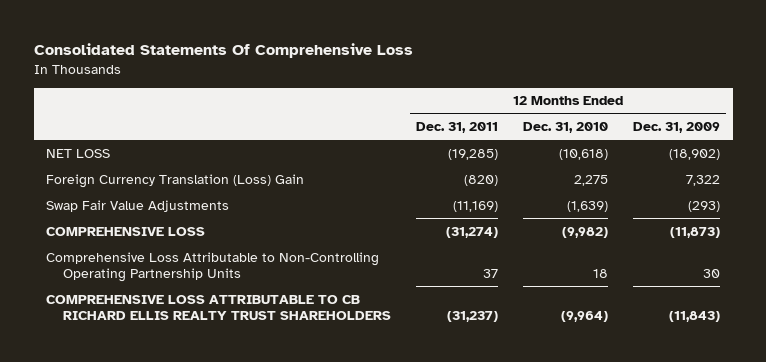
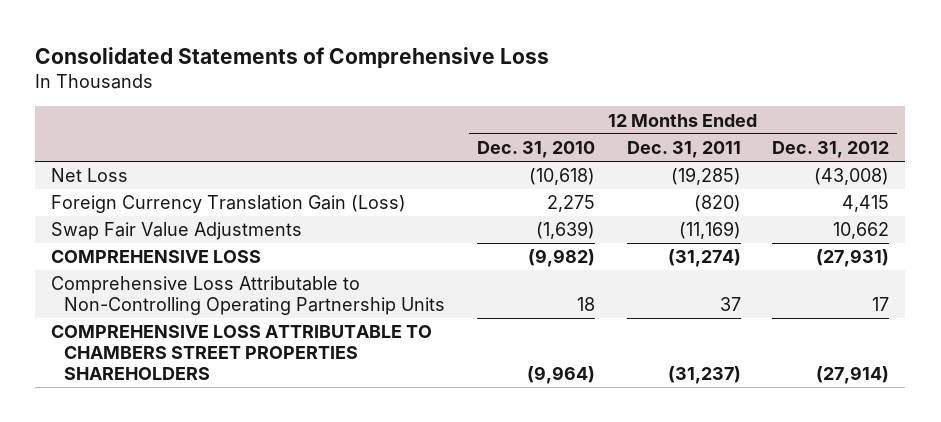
[33,43,413,59] Consolidated Statements Of Comprehensive Loss -> [35,46,550,69] Consolidated Statements of Comprehensive Loss
[633,122,721,134] Dec. 31, 2009 -> none
none -> [772,140,890,158] Dec. 31, 2012
[46,148,111,158] NET LOSS -> [51,168,129,183] Net Loss
[46,173,305,188] Foreign Currency Translation (Loss) Gain -> [51,195,407,214] Foreign Currency Translation Gain (Loss)
[46,294,391,321] COMPREHENSIVE LOSS ATTRIBUTABLE TO CB RICHARD ELLIS REALTY TRUST SHAREHOLDERS -> [51,325,433,381] COMPREHENSIVE LOSS ATTRIBUTABLE TO CHAMBERS STREET PROPERTIES SHAREHOLDERS

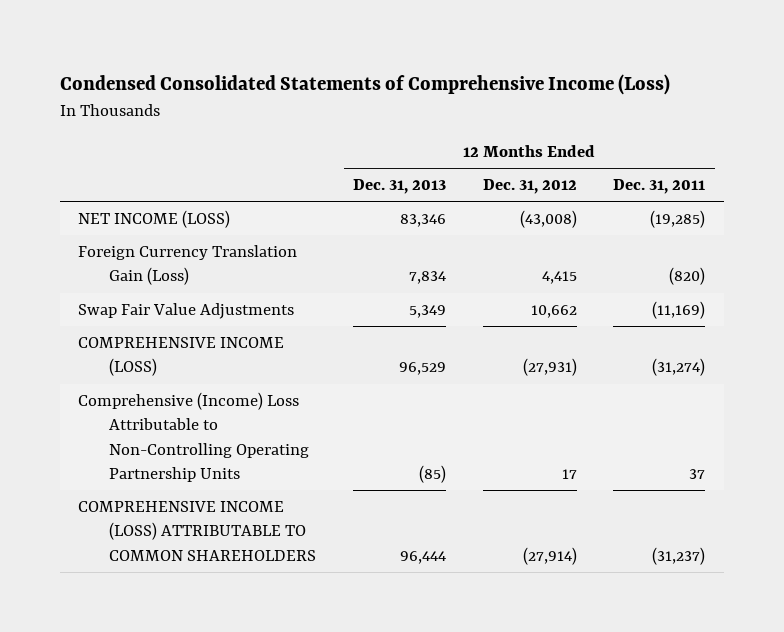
[35,46,550,69] Consolidated Statements of Comprehensive Loss -> [59,73,670,95] Condensed Consolidated Statements of Comprehensive Income (Loss)
[476,140,595,158] Dec. 31, 2010 -> none
none -> [352,179,446,195] Dec. 31, 2013
[51,168,129,183] Net Loss -> [78,210,231,229] NET INCOME (LOSS)
[51,250,262,264] COMPREHENSIVE LOSS -> [78,337,285,377] COMPREHENSIVE INCOME (LOSS)
[51,276,446,316] Comprehensive Loss Attributable to Non-Controlling Operating Partnership Units -> [78,392,310,483] Comprehensive (Income) Loss Attributable to Non-Controlling Operating Partnership Units
[51,325,433,381] COMPREHENSIVE LOSS ATTRIBUTABLE TO CHAMBERS STREET PROPERTIES SHAREHOLDERS -> [78,501,317,561] COMPREHENSIVE INCOME (LOSS) ATTRIBUTABLE TO COMMON SHAREHOLDERS

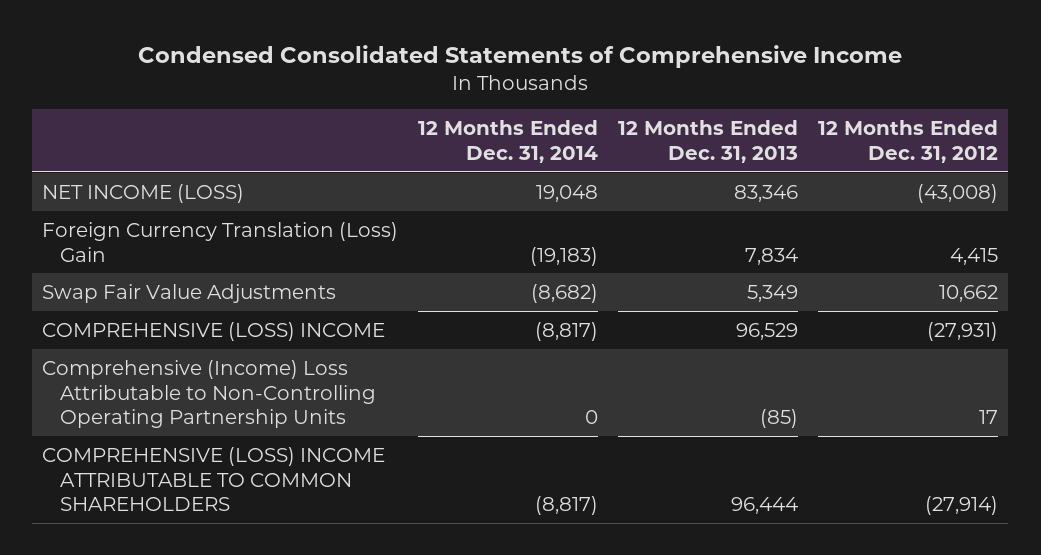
[59,73,670,95] Condensed Consolidated Statements of Comprehensive Income (Loss) -> [138,44,903,68] Condensed Consolidated Statements of Comprehensive Income
[613,179,706,195] Dec. 31, 2011 -> none
none -> [418,120,599,163] 12 Months Ended Dec. 31, 2014
[78,245,298,286] Foreign Currency Translation Gain (Loss) -> [42,221,399,262] Foreign Currency Translation (Loss) Gain
[78,337,285,377] COMPREHENSIVE INCOME (LOSS) -> [42,321,386,341] COMPREHENSIVE (LOSS) INCOME
[78,501,317,561] COMPREHENSIVE INCOME (LOSS) ATTRIBUTABLE TO COMMON SHAREHOLDERS -> [42,446,386,512] COMPREHENSIVE (LOSS) INCOME ATTRIBUTABLE TO COMMON SHAREHOLDERS

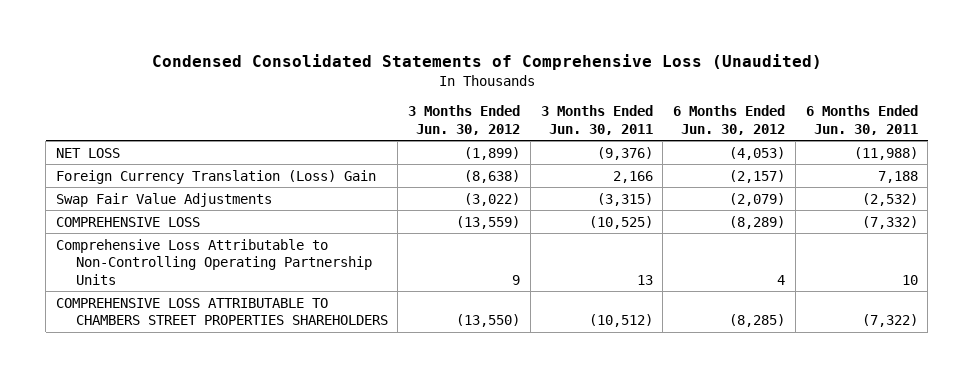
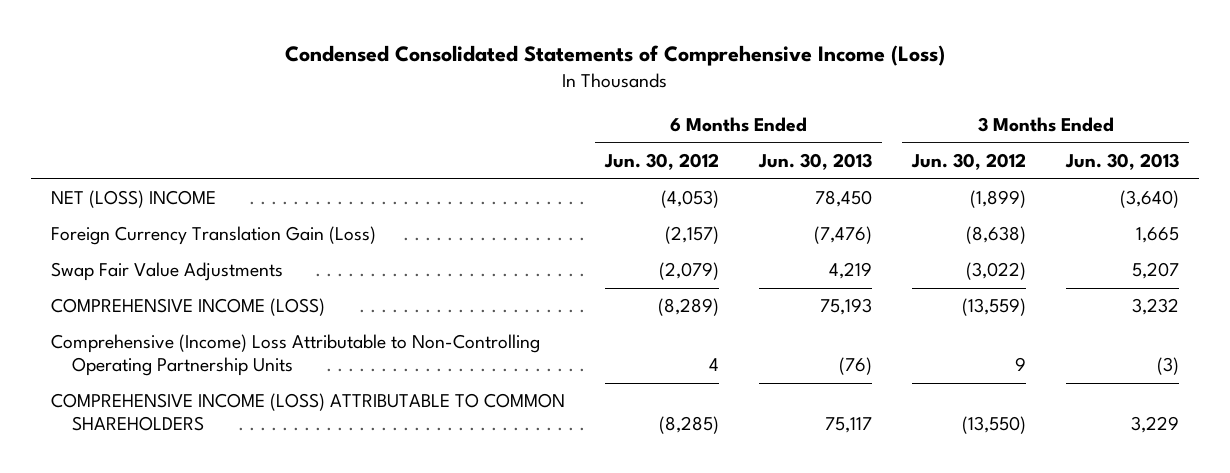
[151,54,822,71] Condensed Consolidated Statements of Comprehensive Loss (Unaudited) -> [285,45,946,67] Condensed Consolidated Statements of Comprehensive Income (Loss)
[540,105,653,135] 3 Months Ended Jun. 30, 2011 -> none
[805,105,918,135] 6 Months Ended Jun. 30, 2011 -> none
none -> [758,153,873,171] Jun. 30, 2013
none -> [1065,153,1180,171] Jun. 30, 2013
[55,147,120,158] NET LOSS -> [51,190,217,209] NET (LOSS) INCOME
[55,169,376,184] Foreign Currency Translation (Loss) Gain -> [51,226,377,246] Foreign Currency Translation Gain (Loss)
[55,216,200,227] COMPREHENSIVE LOSS -> [51,298,326,317] COMPREHENSIVE INCOME (LOSS)
[55,238,372,285] Comprehensive Loss Attributable to Non-Controlling Operating Partnership Units -> [51,334,541,377] Comprehensive (Income) Loss Attributable to Non-Controlling Operating Partnership Units
[55,297,388,326] COMPREHENSIVE LOSS ATTRIBUTABLE TO CHAMBERS STREET PROPERTIES SHAREHOLDERS -> [51,393,566,432] COMPREHENSIVE INCOME (LOSS) ATTRIBUTABLE TO COMMON SHAREHOLDERS

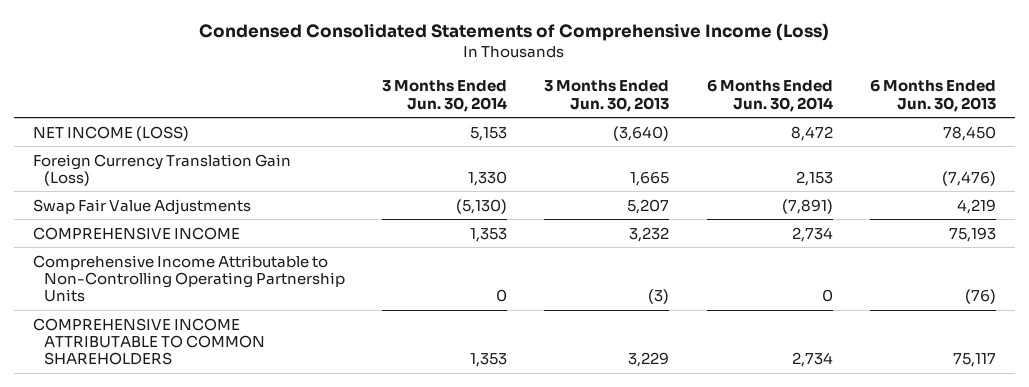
[604,153,720,171] Jun. 30, 2012 -> none
[911,153,1027,171] Jun. 30, 2012 -> none
none -> [381,80,507,112] 3 Months Ended Jun. 30, 2014
none -> [706,79,833,112] 6 Months Ended Jun. 30, 2014
[51,190,217,209] NET (LOSS) INCOME -> [32,125,189,141] NET INCOME (LOSS)
[51,298,326,317] COMPREHENSIVE INCOME (LOSS) -> [32,226,240,240] COMPREHENSIVE INCOME
[51,334,541,377] Comprehensive (Income) Loss Attributable to Non-Controlling Operating Partnership Units -> [32,254,345,302] Comprehensive Income Attributable to Non-Controlling Operating Partnership Units
[51,393,566,432] COMPREHENSIVE INCOME (LOSS) ATTRIBUTABLE TO COMMON SHAREHOLDERS -> [32,317,265,365] COMPREHENSIVE INCOME ATTRIBUTABLE TO COMMON SHAREHOLDERS

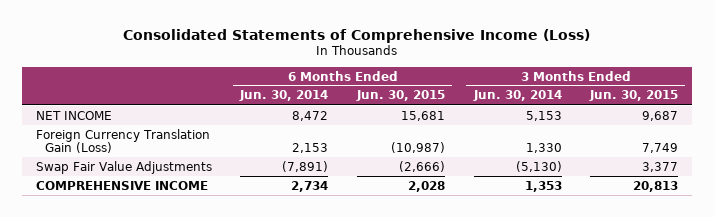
[199,22,830,41] Condensed Consolidated Statements of Comprehensive Income (Loss) -> [123,28,591,43] Consolidated Statements of Comprehensive Income (Loss)
[544,80,670,112] 3 Months Ended Jun. 30, 2013 -> none
[870,79,997,112] 6 Months Ended Jun. 30, 2013 -> none
none -> [356,90,446,102] Jun. 30, 2015
none -> [589,90,679,102] Jun. 30, 2015
[32,125,189,141] NET INCOME (LOSS) -> [35,110,112,120] NET INCOME
[32,254,345,302] Comprehensive Income Attributable to Non-Controlling Operating Partnership Units -> none
[32,317,265,365] COMPREHENSIVE INCOME ATTRIBUTABLE TO COMMON SHAREHOLDERS -> none

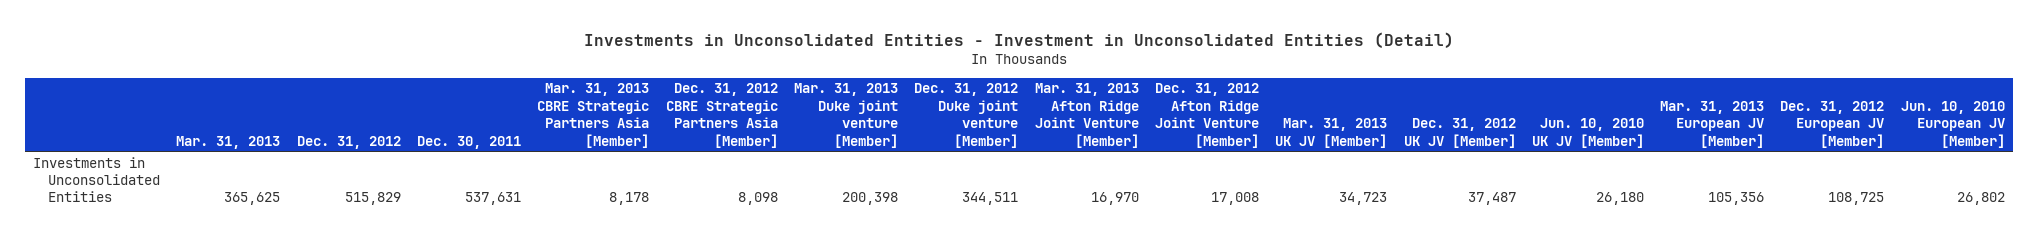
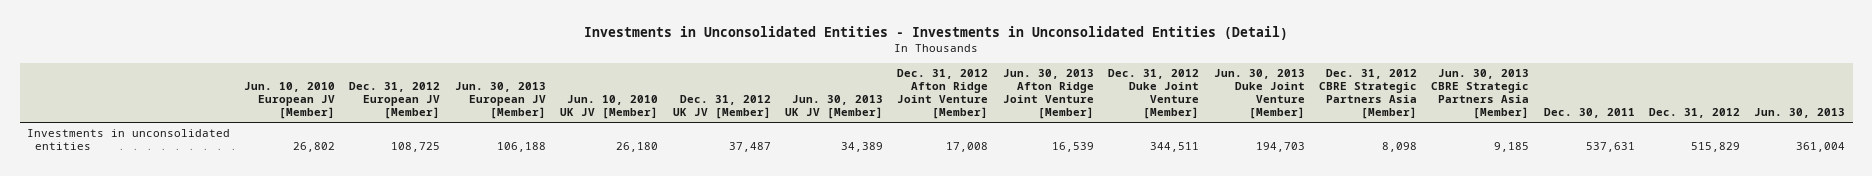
[583,31,1454,48] Investments in Unconsolidated Entities - Investment in Unconsolidated Entities (Detail) -> [584,25,1289,40] Investments in Unconsolidated Entities - Investments in Unconsolidated Entities (Detail)
[176,135,281,149] Mar. 31, 2013 -> none
[537,83,650,148] Mar. 31, 2013 CBRE Strategic Partners Asia [Member] -> none
[794,83,899,148] Mar. 31, 2013 Duke joint venture [Member] -> none
[914,83,1019,148] Dec. 31, 2012 Duke joint venture [Member] -> none
[1034,83,1139,148] Mar. 31, 2013 Afton Ridge Joint Venture [Member] -> none
[1275,118,1388,148] Mar. 31, 2013 UK JV [Member] -> none
[1660,100,1765,148] Mar. 31, 2013 European JV [Member] -> none
none -> [454,82,546,119] Jun. 30, 2013 European JV [Member]
none -> [785,94,884,119] Jun. 30, 2013 UK JV [Member]
none -> [1002,69,1094,119] Jun. 30, 2013 Afton Ridge Joint Venture [Member]
none -> [1108,69,1200,119] Dec. 31, 2012 Duke Joint Venture [Member]
none -> [1213,69,1305,119] Jun. 30, 2013 Duke Joint Venture [Member]
none -> [1431,69,1530,119] Jun. 30, 2013 CBRE Strategic Partners Asia [Member]
none -> [1754,107,1846,118] Jun. 30, 2013
[32,156,161,203] Investments in Unconsolidated Entities -> [26,129,230,151] Investments in unconsolidated entities

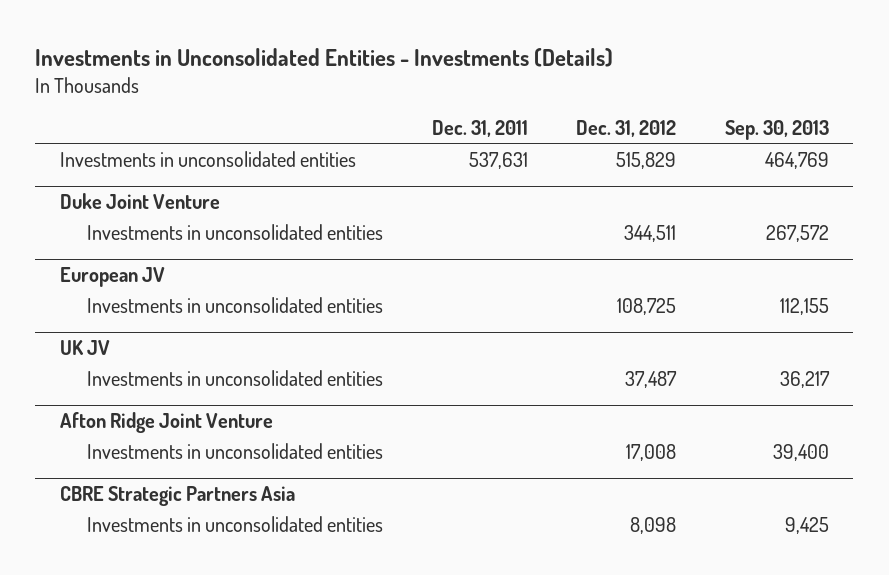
[584,25,1289,40] Investments in Unconsolidated Entities - Investments in Unconsolidated Entities (Detail) -> [35,48,614,68] Investments in Unconsolidated Entities - Investments (Details)
[244,82,336,119] Jun. 10, 2010 European JV [Member] -> none
[349,82,441,119] Dec. 31, 2012 European JV [Member] -> none
[454,82,546,119] Jun. 30, 2013 European JV [Member] -> none
[560,94,659,119] Jun. 10, 2010 UK JV [Member] -> none
[672,94,771,119] Dec. 31, 2012 UK JV [Member] -> none
[785,94,884,119] Jun. 30, 2013 UK JV [Member] -> none
[897,69,989,119] Dec. 31, 2012 Afton Ridge Joint Venture [Member] -> none
[1002,69,1094,119] Jun. 30, 2013 Afton Ridge Joint Venture [Member] -> none
[1108,69,1200,119] Dec. 31, 2012 Duke Joint Venture [Member] -> none
[1213,69,1305,119] Jun. 30, 2013 Duke Joint Venture [Member] -> none
[1318,69,1417,119] Dec. 31, 2012 CBRE Strategic Partners Asia [Member] -> none
[1431,69,1530,119] Jun. 30, 2013 CBRE Strategic Partners Asia [Member] -> none
[1543,107,1635,118] Dec. 30, 2011 -> none
[1754,107,1846,118] Jun. 30, 2013 -> none
none -> [431,120,528,138] Dec. 31, 2011
none -> [725,120,830,141] Sep. 30, 2013
none -> [59,193,220,210] Duke Joint Venture
none -> [87,223,384,240] Investments in unconsolidated entities
none -> [59,267,165,288] European JV
none -> [87,296,384,313] Investments in unconsolidated entities
none -> [59,340,110,356] UK JV
none -> [87,369,384,386] Investments in unconsolidated entities
none -> [59,412,273,434] Afton Ridge Joint Venture
none -> [87,442,384,459] Investments in unconsolidated entities
none -> [59,486,295,507] CBRE Strategic Partners Asia
none -> [87,515,384,532] Investments in unconsolidated entities

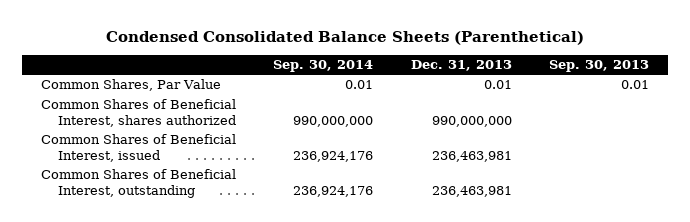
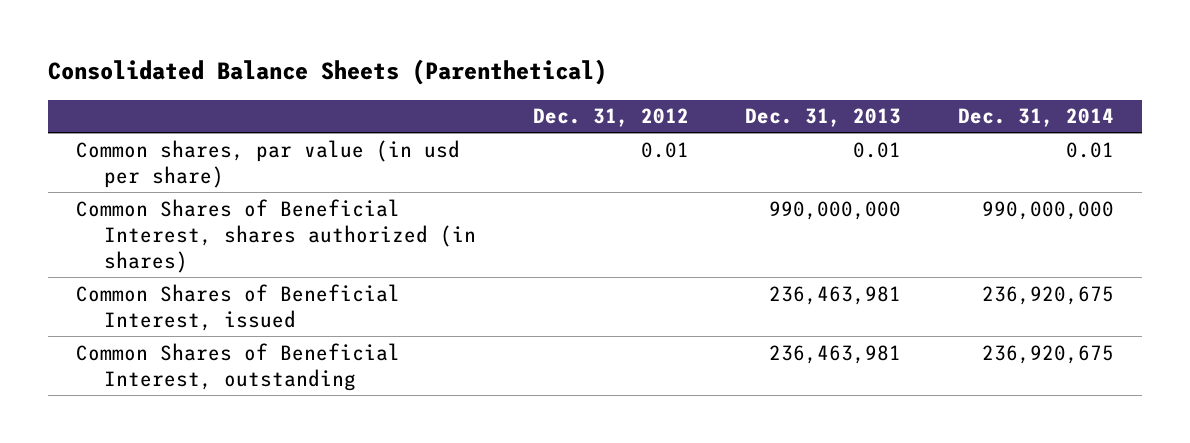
[106,31,585,46] Condensed Consolidated Balance Sheets (Parenthetical) -> [47,59,607,86] Consolidated Balance Sheets (Parenthetical)
[273,60,374,73] Sep. 30, 2014 -> none
[549,60,650,73] Sep. 30, 2013 -> none
none -> [532,108,689,128] Dec. 31, 2012
none -> [957,108,1114,128] Dec. 31, 2014
[40,79,221,92] Common Shares, Par Value -> [76,139,461,188] Common shares, par value (in usd per share)
[40,99,237,128] Common Shares of Beneficial Interest, shares authorized -> [76,198,477,274] Common Shares of Beneficial Interest, shares authorized (in shares)

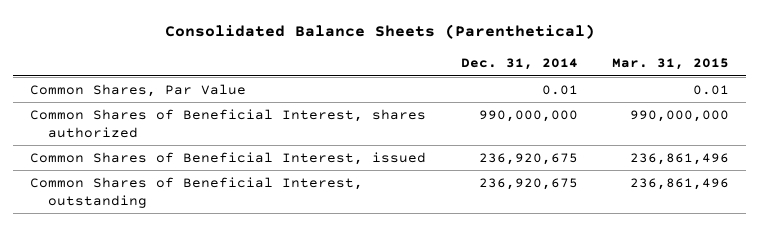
[532,108,689,128] Dec. 31, 2012 -> none
[745,108,902,128] Dec. 31, 2013 -> none
none -> [611,58,729,71] Mar. 31, 2015
[76,139,461,188] Common shares, par value (in usd per share) -> [30,83,247,97] Common Shares, Par Value
[76,198,477,274] Common Shares of Beneficial Interest, shares authorized (in shares) -> [30,108,427,138] Common Shares of Beneficial Interest, shares authorized

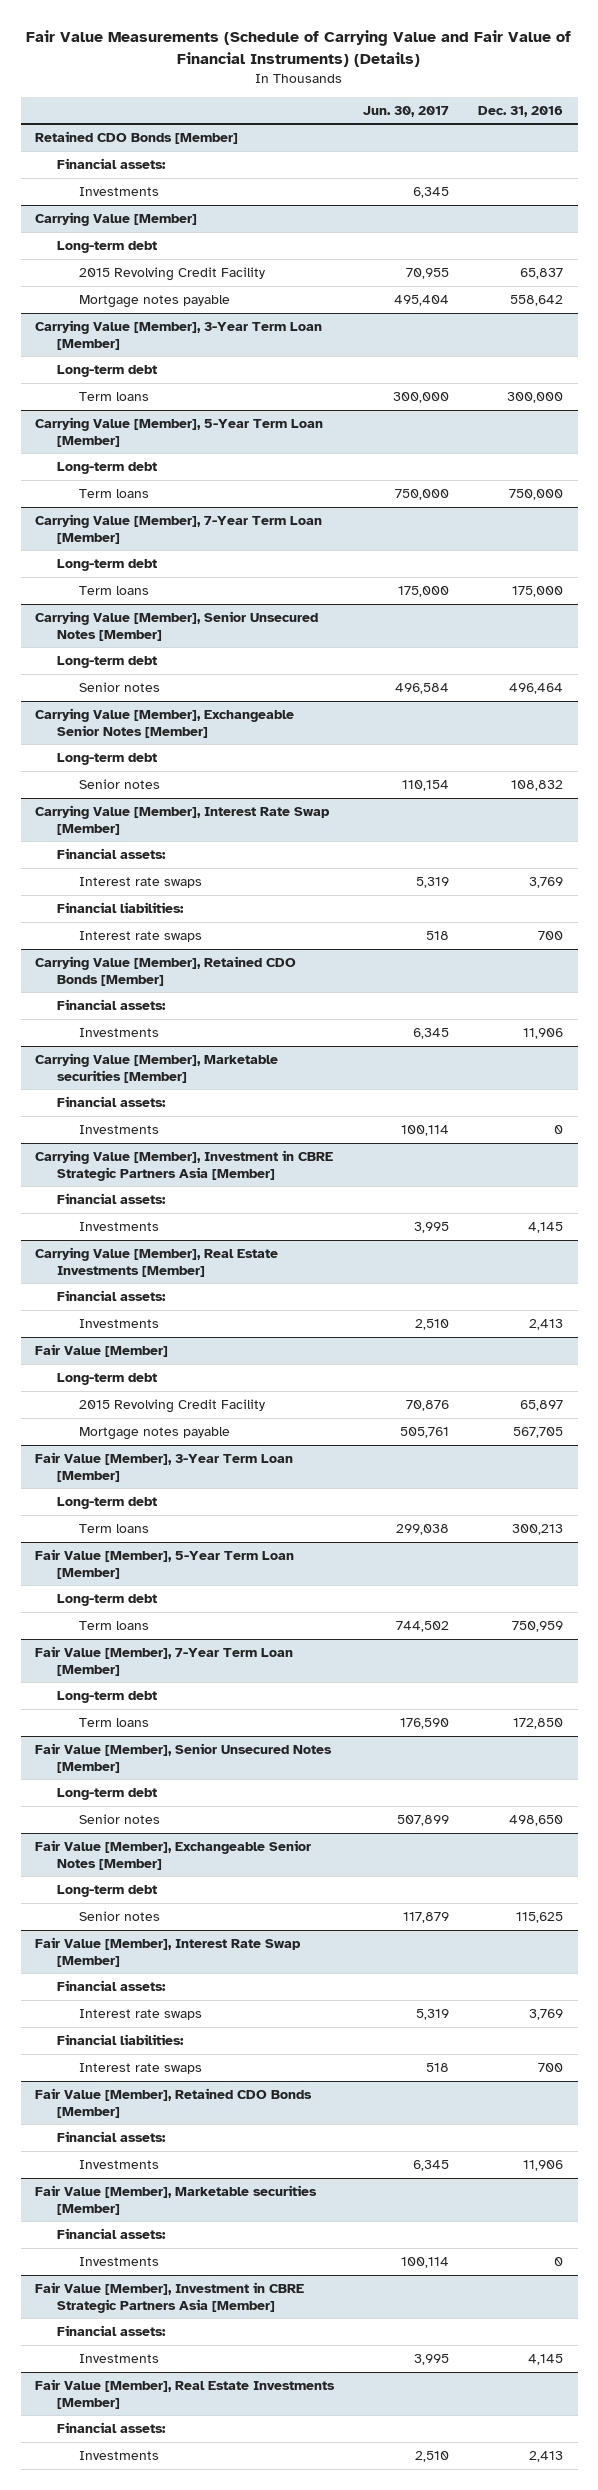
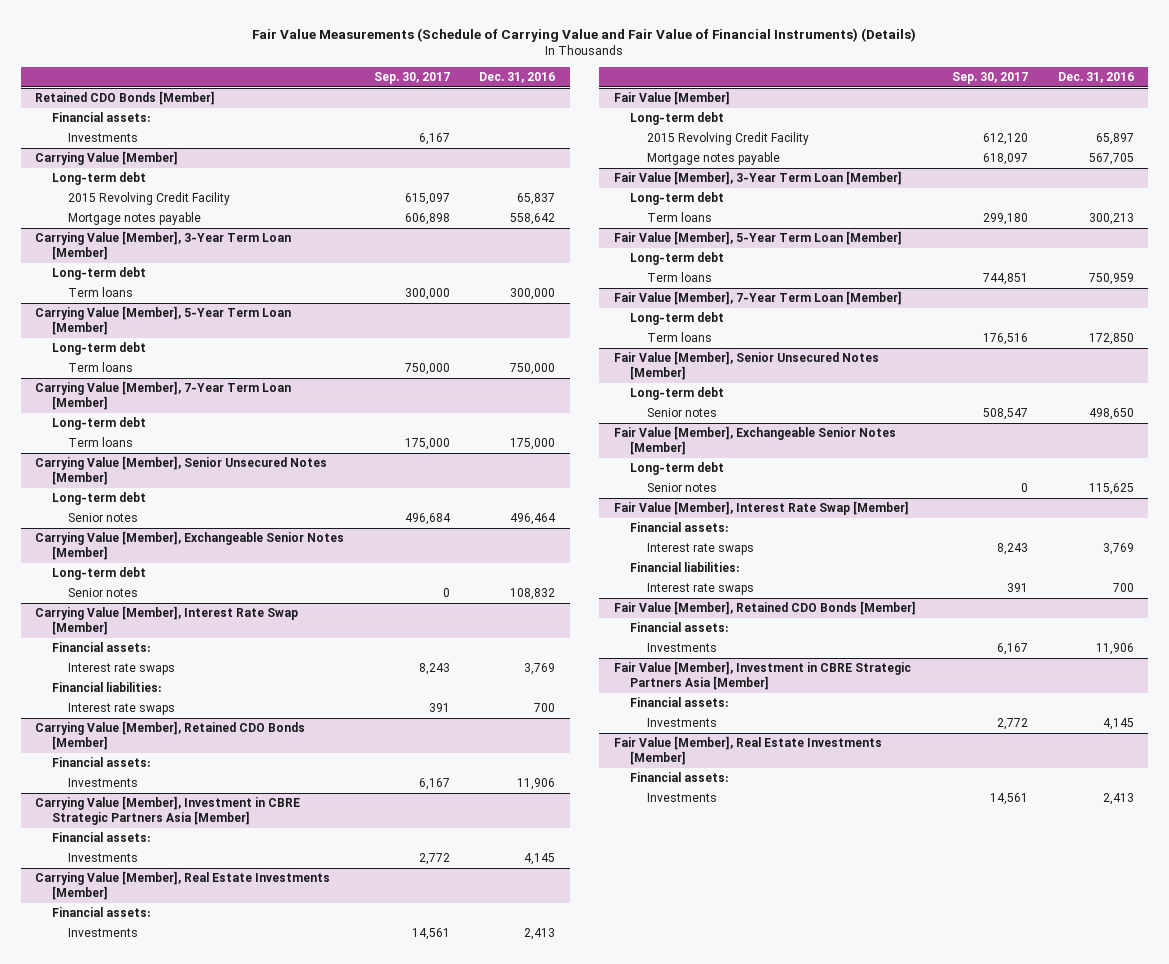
[363,105,450,117] Jun. 30, 2017 -> none
none -> [373,72,450,85] Sep. 30, 2017
[35,1053,279,1083] Carrying Value [Member], Marketable securities [Member] -> none
[56,1096,166,1108] Financial assets: -> none
[78,1125,159,1135] Investments -> none
[35,2185,318,2215] Fair Value [Member], Marketable securities [Member] -> none
[56,2228,166,2240] Financial assets: -> none
[78,2257,159,2267] Investments -> none

